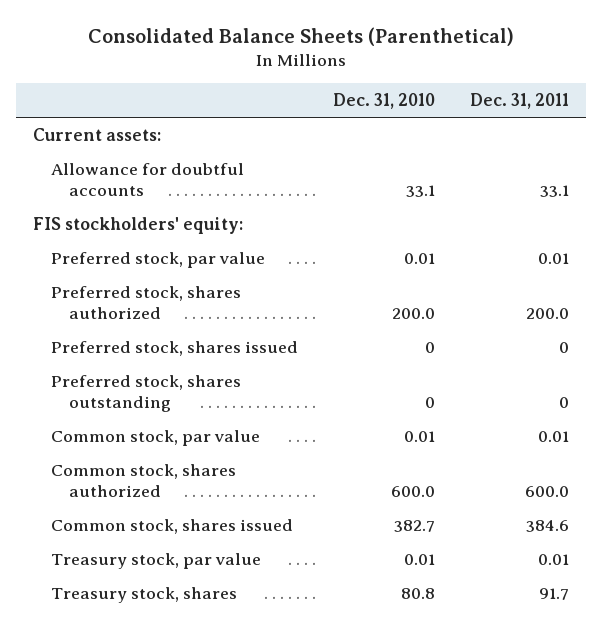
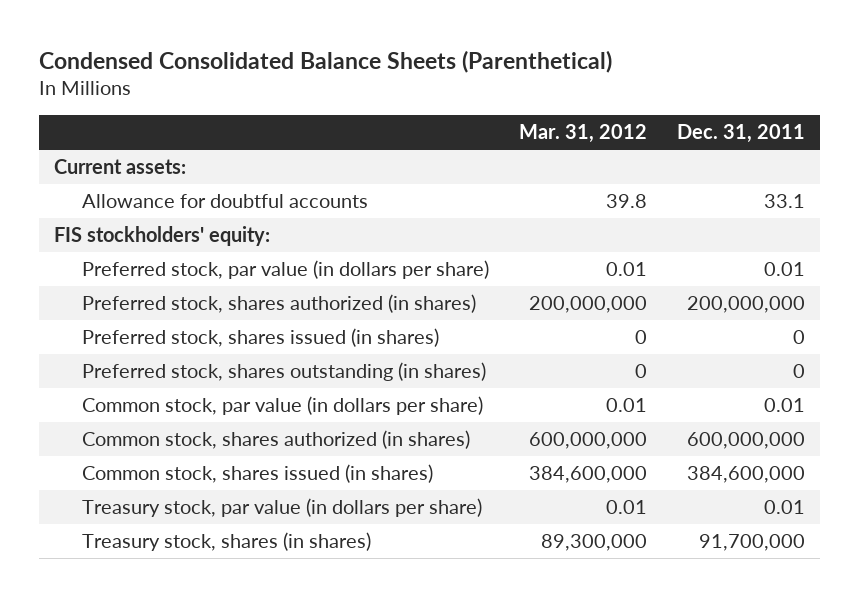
[88,26,515,46] Consolidated Balance Sheets (Parenthetical) -> [39,50,613,74] Condensed Consolidated Balance Sheets (Parenthetical)
[333,93,436,110] Dec. 31, 2010 -> none
none -> [518,123,647,143] Mar. 31, 2012
[51,251,266,268] Preferred stock, par value -> [81,260,489,280] Preferred stock, par value (in dollars per share)
[51,285,242,320] Preferred stock, shares authorized -> [81,294,476,314] Preferred stock, shares authorized (in shares)
[525,308,569,320] 200.0 -> [686,296,805,314] 200,000,000
[51,340,299,356] Preferred stock, shares issued -> [81,328,439,348] Preferred stock, shares issued (in shares)
[51,374,242,413] Preferred stock, shares outstanding -> [81,362,486,382] Preferred stock, shares outstanding (in shares)
[51,429,261,446] Common stock, par value -> [81,396,483,416] Common stock, par value (in dollars per share)
[51,463,237,498] Common stock, shares authorized -> [81,430,470,450] Common stock, shares authorized (in shares)
[524,486,569,498] 600.0 -> [686,432,805,450] 600,000,000
[51,518,294,534] Common stock, shares issued -> [81,464,433,484] Common stock, shares issued (in shares)
[525,519,569,532] 384.6 -> [686,466,805,484] 384,600,000
[51,552,262,569] Treasury stock, par value -> [81,498,482,518] Treasury stock, par value (in dollars per share)
[51,586,238,603] Treasury stock, shares -> [81,532,371,552] Treasury stock, shares (in shares)
[538,587,569,600] 91.7 -> [698,534,805,552] 91,700,000

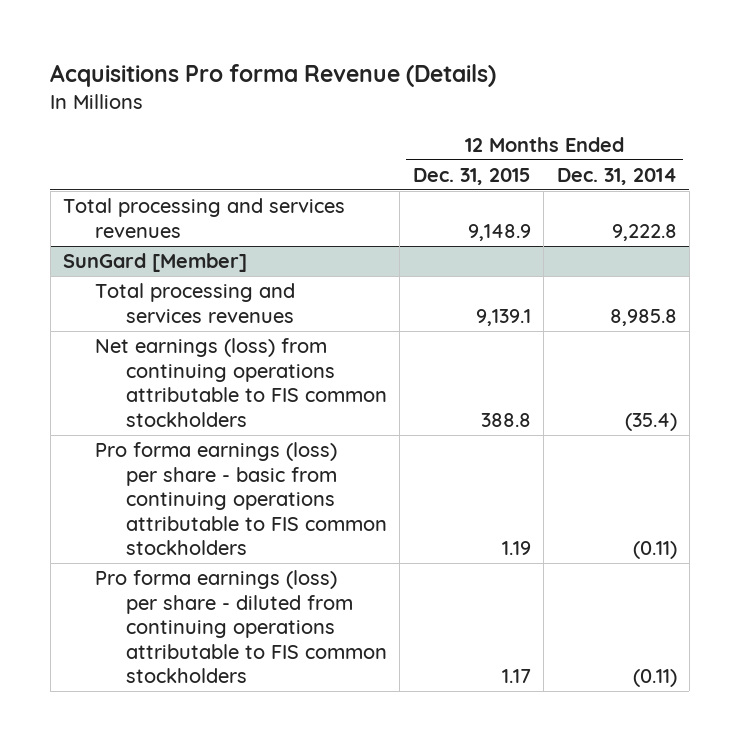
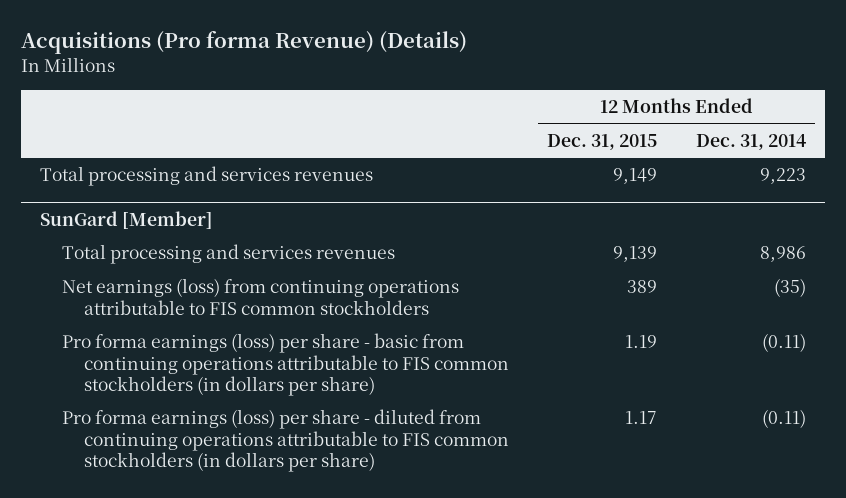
[50,63,497,87] Acquisitions Pro forma Revenue (Details) -> [20,31,467,55] Acquisitions (Pro forma Revenue) (Details)
[467,223,531,241] 9,148.9 -> [613,168,658,185] 9,149
[611,223,677,241] 9,222.8 -> [759,168,806,185] 9,223
[475,308,531,326] 9,139.1 -> [613,246,658,263] 9,139
[609,308,677,326] 8,985.8 -> [759,246,806,263] 8,986
[480,412,531,427] 388.8 -> [627,280,658,294] 389
[624,412,677,431] (35.4) -> [773,278,806,298] (35)
[94,442,387,556] Pro forma earnings (loss) per share - basic from continuing operations attributable to FIS common stockholders -> [62,333,510,397] Pro forma earnings (loss) per share - basic from continuing operations attributable to FIS common stockholders (in dollars per share)
[94,570,387,684] Pro forma earnings (loss) per share - diluted from continuing operations attributable to FIS common stockholders -> [62,409,510,473] Pro forma earnings (loss) per share - diluted from continuing operations attributable to FIS common stockholders (in dollars per share)

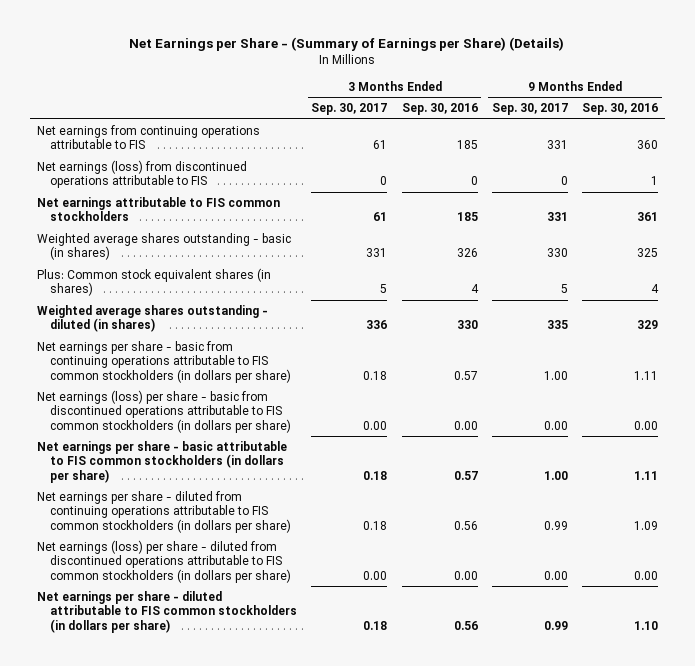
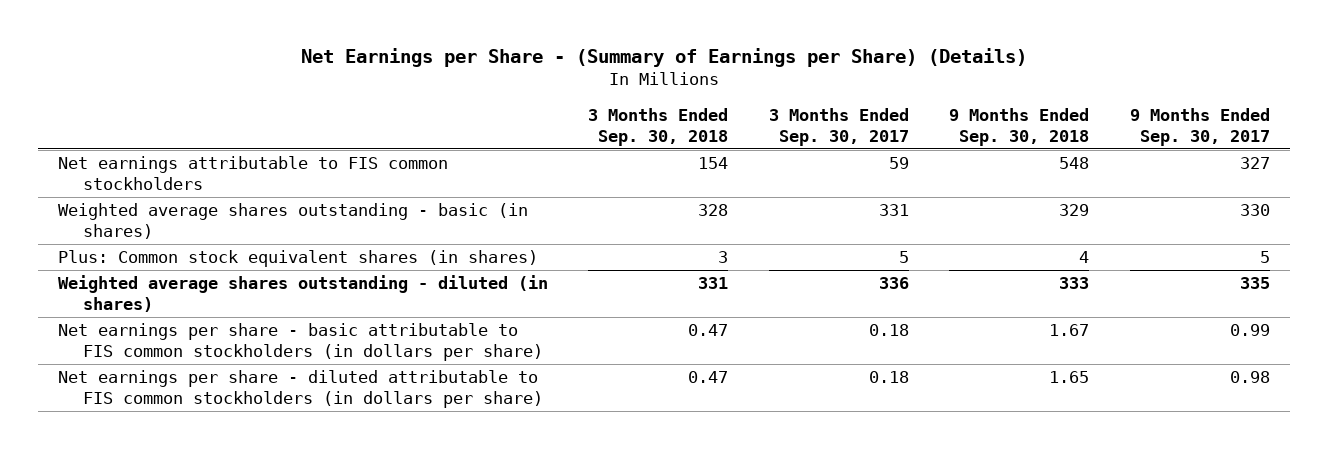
[401,103,478,116] Sep. 30, 2016 -> none
[582,103,659,116] Sep. 30, 2016 -> none
none -> [588,107,729,146] 3 Months Ended Sep. 30, 2018
none -> [949,107,1090,146] 9 Months Ended Sep. 30, 2018
[36,124,260,150] Net earnings from continuing operations attributable to FIS -> none
[36,159,247,189] Net earnings (loss) from discontinued operations attributable to FIS -> none
[373,212,388,222] 61 -> [888,157,909,170] 59
[546,212,568,222] 331 -> [1239,157,1270,170] 327
[36,340,292,383] Net earnings per share - basic from continuing operations attributable to FIS common stockholders (in dollars per share) -> none
[36,389,292,433] Net earnings (loss) per share - basic from discontinued operations attributable to FIS common stockholders (in dollars per share) -> none
[36,490,292,533] Net earnings per share - diluted from continuing operations attributable to FIS common stockholders (in dollars per share) -> none
[36,539,292,583] Net earnings (loss) per share - diluted from discontinued operations attributable to FIS common stockholders (in dollars per share) -> none
[543,470,568,480] 1.00 -> [1229,324,1270,337] 0.99
[543,620,568,630] 0.99 -> [1229,371,1270,384] 0.98

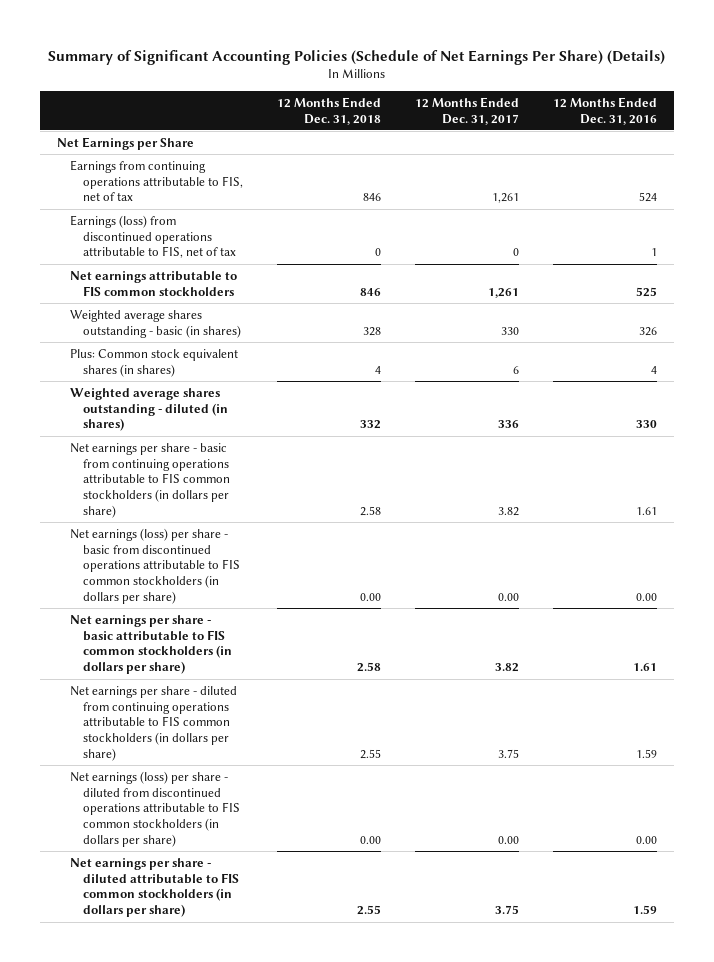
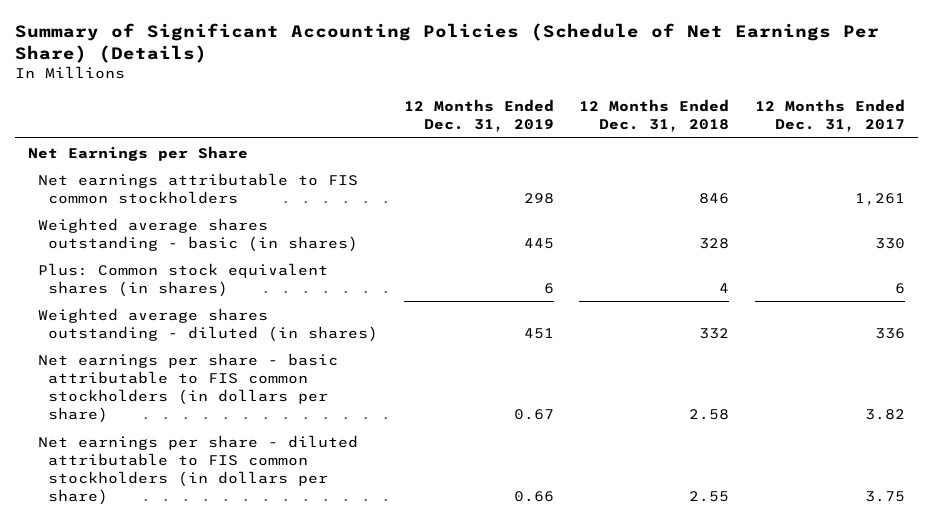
[552,96,657,125] 12 Months Ended Dec. 31, 2016 -> none
none -> [403,99,554,133] 12 Months Ended Dec. 31, 2019
[70,159,243,202] Earnings from continuing operations attributable to FIS, net of tax -> none
[70,214,236,259] Earnings (loss) from discontinued operations attributable to FIS, net of tax -> none
[70,442,230,519] Net earnings per share - basic from continuing operations attributable to FIS common stockholders (in dollars per share) -> none
[70,527,240,605] Net earnings (loss) per share - basic from discontinued operations attributable to FIS common stockholders (in dollars per share) -> none
[70,685,238,762] Net earnings per share - diluted from continuing operations attributable to FIS common stockholders (in dollars per share) -> none
[70,770,240,848] Net earnings (loss) per share - diluted from discontinued operations attributable to FIS common stockholders (in dollars per share) -> none

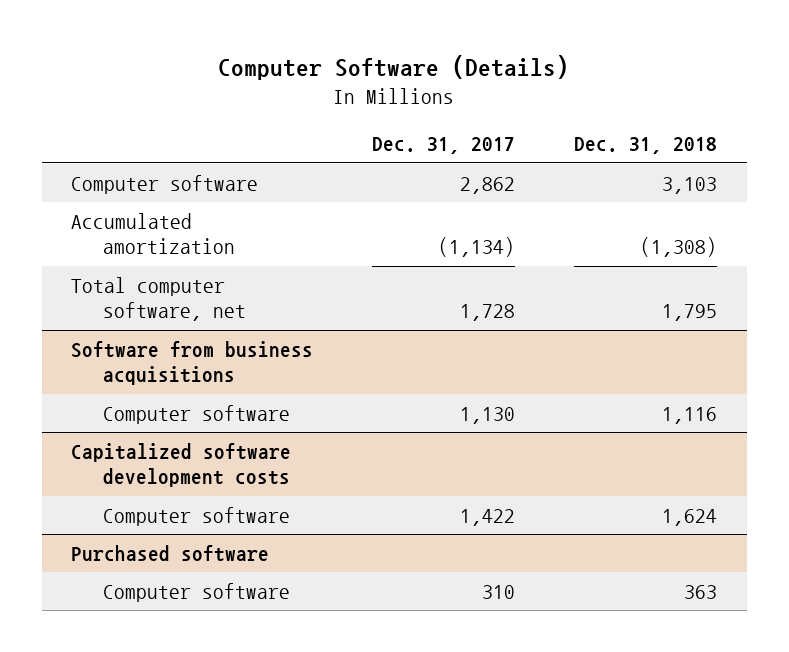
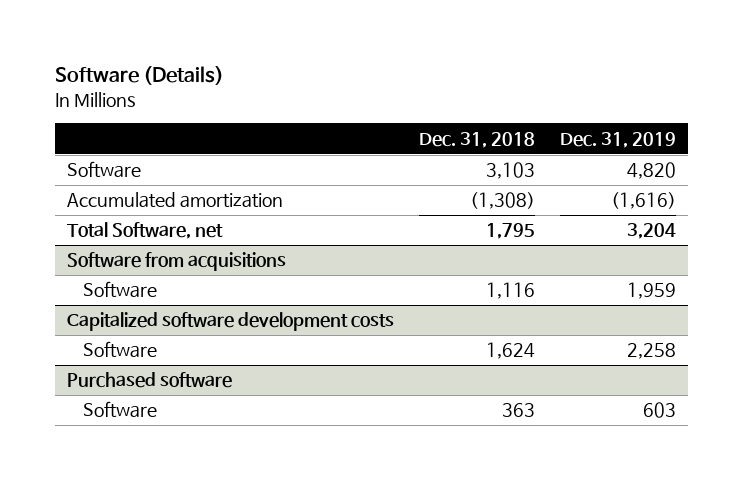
[218,54,570,80] Computer Software (Details) -> [54,66,224,86] Software (Details)
[372,137,516,155] Dec. 31, 2017 -> none
none -> [559,131,676,148] Dec. 31, 2019
[71,174,259,194] Computer software -> [67,161,142,179] Software
[71,276,247,322] Total computer software, net -> [67,222,224,240] Total Software, net
[71,340,314,386] Software from business acquisitions -> [67,252,287,272] Software from acquisitions
[103,404,291,424] Computer software -> [82,281,157,299] Software
[103,506,291,526] Computer software -> [82,341,157,359] Software
[103,582,291,602] Computer software -> [82,401,157,419] Software

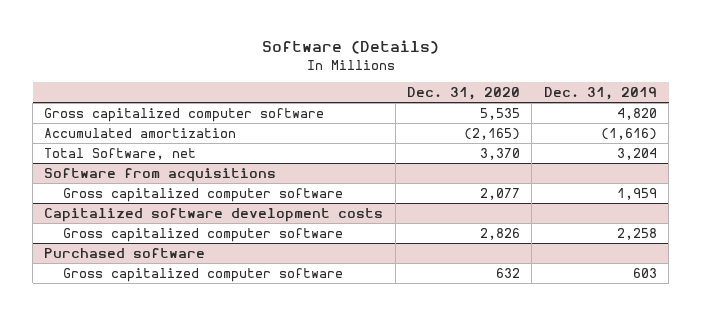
[418,131,535,148] Dec. 31, 2018 -> none
none -> [407,87,521,101] Dec. 31, 2020
[67,161,142,179] Software -> [44,107,325,122] Gross capitalized computer software
[82,281,157,299] Software -> [62,187,343,202] Gross capitalized computer software
[82,341,157,359] Software -> [62,227,343,242] Gross capitalized computer software
[82,401,157,419] Software -> [62,267,343,282] Gross capitalized computer software

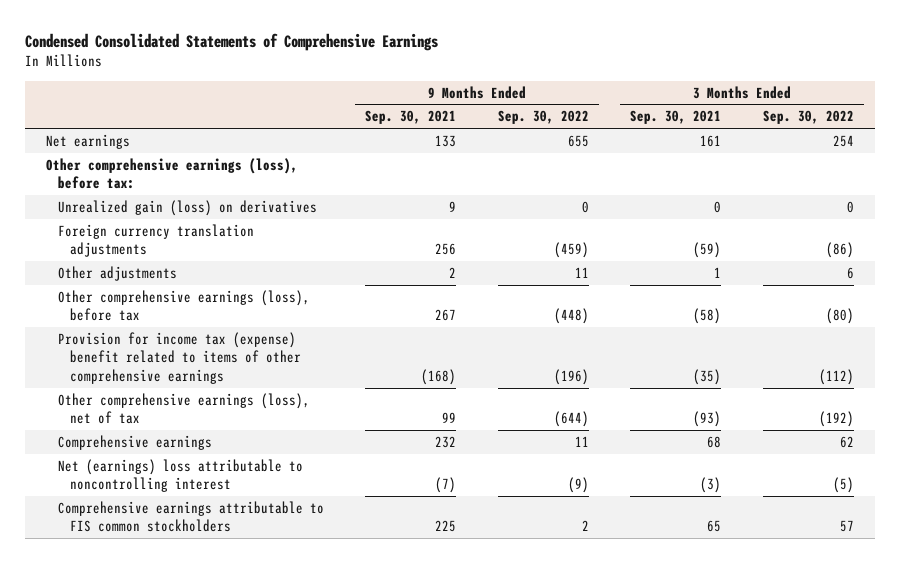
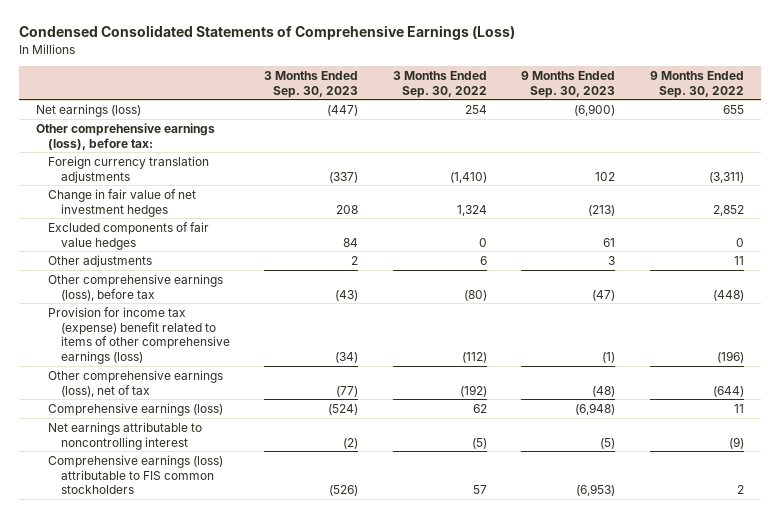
[24,33,438,52] Condensed Consolidated Statements of Comprehensive Earnings -> [18,25,515,41] Condensed Consolidated Statements of Comprehensive Earnings (Loss)
[365,110,457,125] Sep. 30, 2021 -> none
[630,110,722,125] Sep. 30, 2021 -> none
none -> [264,70,359,98] 3 Months Ended Sep. 30, 2023
none -> [521,70,616,98] 9 Months Ended Sep. 30, 2023
[45,133,130,149] Net earnings -> [35,103,141,117] Net earnings (loss)
[57,199,317,216] Unrealized gain (loss) on derivatives -> none
[553,242,589,259] (459) -> [708,171,744,183] (3,311)
[825,242,854,259] (86) -> [449,171,487,183] (1,410)
none -> [48,188,197,217] Change in fair value of net investment hedges
none -> [48,221,210,250] Excluded components of fair value hedges
[57,331,301,384] Provision for income tax (expense) benefit related to items of other comprehensive earnings -> [48,306,230,365] Provision for income tax (expense) benefit related to items of other comprehensive earnings (loss)
[57,434,212,450] Comprehensive earnings -> [48,402,224,416] Comprehensive earnings (loss)
[57,458,303,493] Net (earnings) loss attributable to noncontrolling interest -> [48,421,203,450] Net earnings attributable to noncontrolling interest
[57,500,324,533] Comprehensive earnings attributable to FIS common stockholders -> [48,454,224,495] Comprehensive earnings (loss) attributable to FIS common stockholders

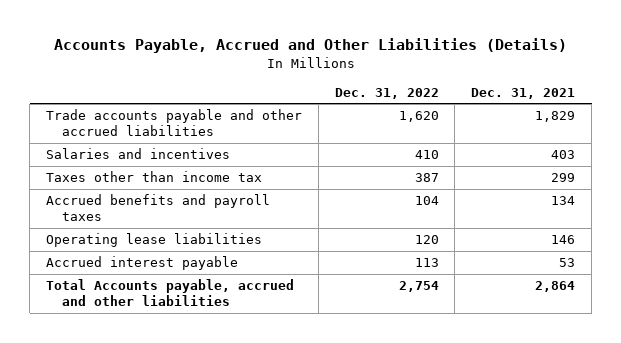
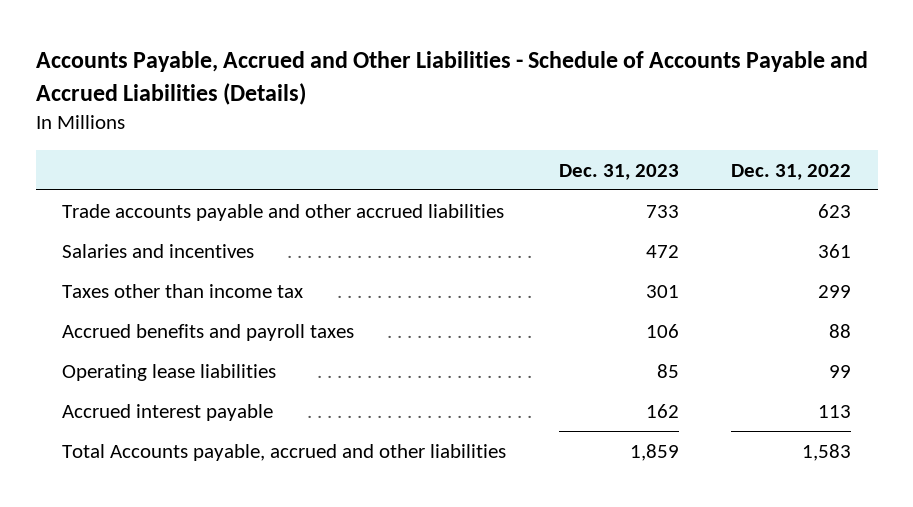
[53,37,567,53] Accounts Payable, Accrued and Other Liabilities (Details) -> [35,51,868,105] Accounts Payable, Accrued and Other Liabilities - Schedule of Accounts Payable and Accrued Liabilities (Details)
[471,87,576,99] Dec. 31, 2021 -> none
none -> [558,163,679,180] Dec. 31, 2023
[398,111,439,123] 1,620 -> [818,203,852,218] 623
[414,150,439,160] 410 -> [818,243,852,258] 361
[414,173,439,183] 387 -> [818,284,852,298] 299
[414,196,439,206] 104 -> [829,323,852,338] 88
[414,235,439,245] 120 -> [829,364,852,378] 99
[398,281,439,293] 2,754 -> [802,443,852,461] 1,583

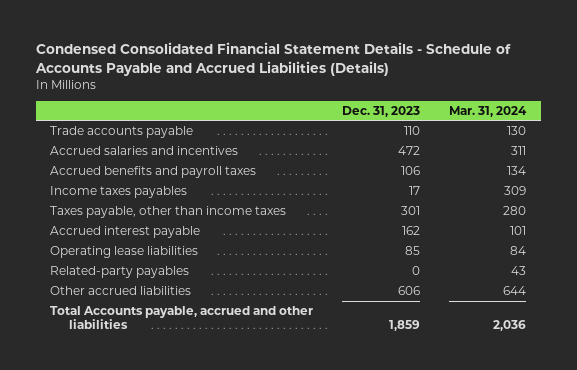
[35,51,868,105] Accounts Payable, Accrued and Other Liabilities - Schedule of Accounts Payable and Accrued Liabilities (Details) -> [35,42,512,76] Condensed Consolidated Financial Statement Details - Schedule of Accounts Payable and Accrued Liabilities (Details)
[731,163,852,180] Dec. 31, 2022 -> none
none -> [449,105,528,117] Mar. 31, 2024
[62,283,304,298] Taxes other than income tax -> none
[62,203,505,221] Trade accounts payable and other accrued liabilities -> [50,125,194,138] Trade accounts payable
[645,204,679,218] 733 -> [404,125,421,135] 110
[62,243,255,258] Salaries and incentives -> [50,145,239,155] Accrued salaries and incentives
none -> [50,185,188,198] Income taxes payables
none -> [50,205,287,218] Taxes payable, other than income taxes
[62,363,277,381] Operating lease liabilities -> [50,245,199,258] Operating lease liabilities
none -> [50,265,190,278] Related-party payables
none -> [50,285,192,295] Other accrued liabilities

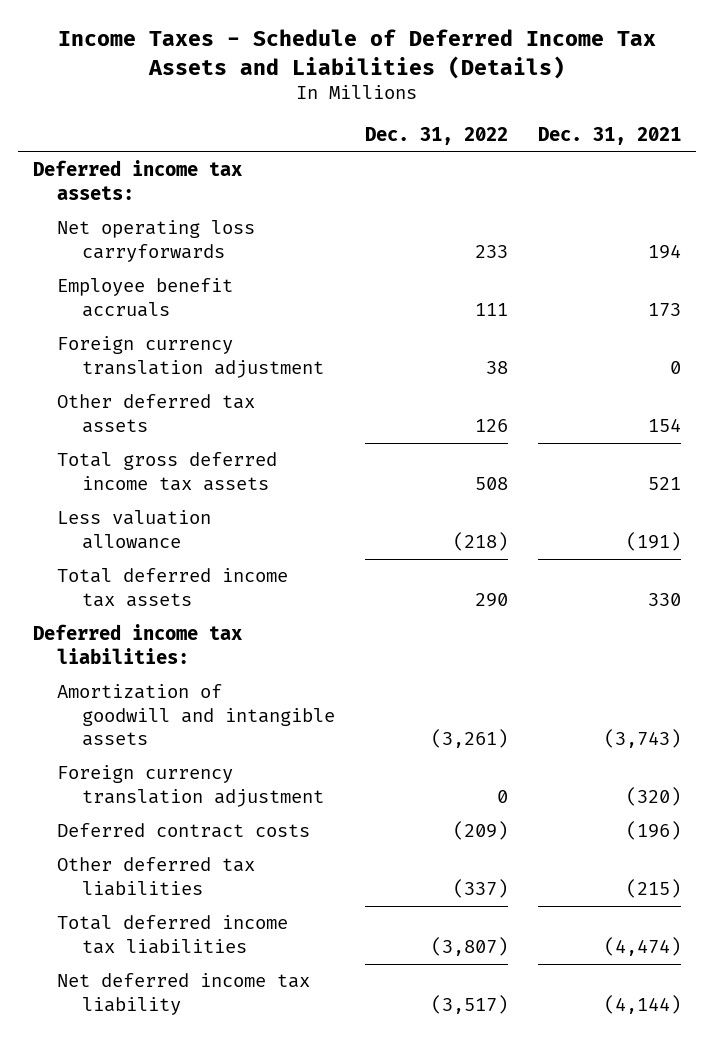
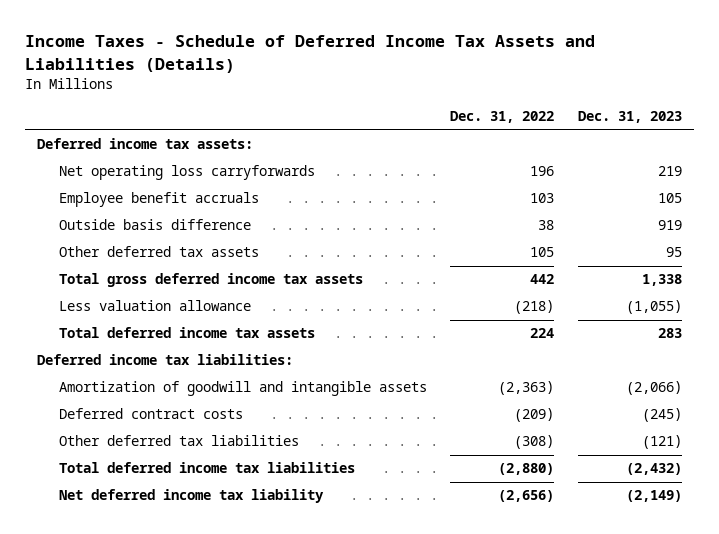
[537,127,681,146] Dec. 31, 2021 -> none
none -> [577,111,682,124] Dec. 31, 2023
[57,336,324,378] Foreign currency translation adjustment -> none
[474,244,508,258] 233 -> [530,166,555,177] 196
[474,302,508,316] 111 -> [530,193,555,204] 103
none -> [58,219,251,231] Outside basis difference
[474,418,508,432] 126 -> [530,247,555,258] 105
[474,476,508,490] 508 -> [530,274,555,285] 442
[474,592,508,607] 290 -> [530,328,555,339] 224
[57,765,324,807] Foreign currency translation adjustment -> none
[430,729,508,749] (3,261) -> [498,381,555,396] (2,363)
[452,878,508,898] (337) -> [514,435,555,450] (308)
[430,936,508,956] (3,807) -> [498,463,555,476] (2,880)
[430,994,508,1014] (3,517) -> [498,490,555,503] (2,656)

